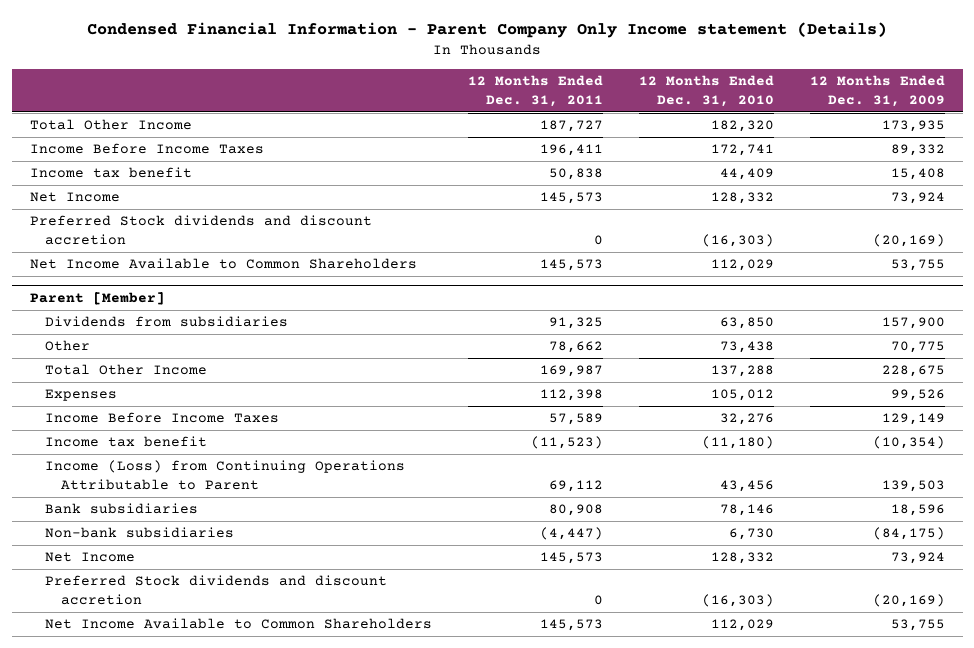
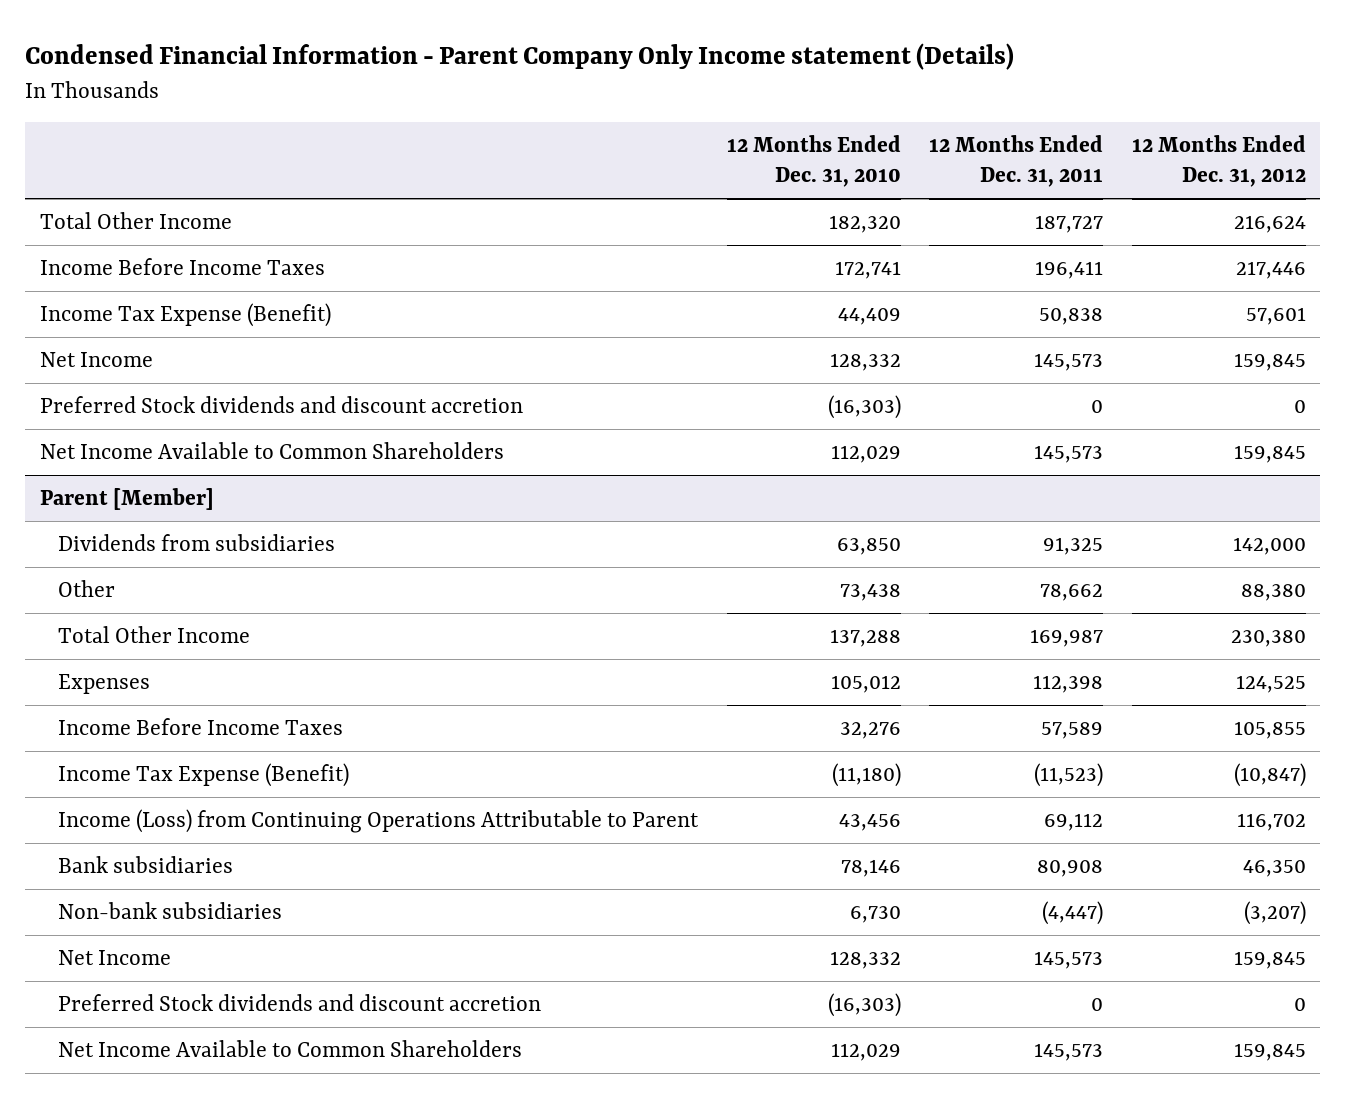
[809,74,945,107] 12 Months Ended Dec. 31, 2009 -> none
none -> [1131,135,1306,188] 12 Months Ended Dec. 31, 2012
[29,167,192,179] Income tax benefit -> [39,302,331,327] Income Tax Expense (Benefit)
[45,436,208,448] Income tax benefit -> [58,762,350,787] Income Tax Expense (Benefit)

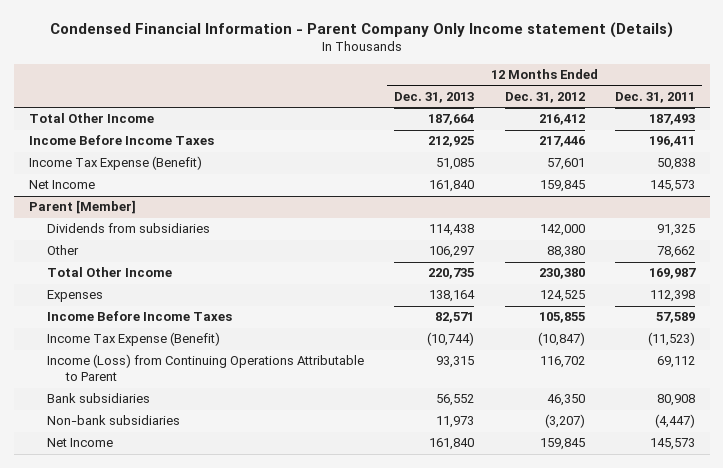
[726,135,901,188] 12 Months Ended Dec. 31, 2010 -> none
none -> [394,92,475,104] Dec. 31, 2013
[1035,214,1104,233] 187,727 -> [648,114,695,126] 187,493
[1233,214,1306,233] 216,624 -> [538,114,585,126] 216,412
[39,395,523,413] Preferred Stock dividends and discount accretion -> none
[39,441,504,459] Net Income Available to Common Shareholders -> none
[58,993,542,1011] Preferred Stock dividends and discount accretion -> none
[58,1039,523,1057] Net Income Available to Common Shareholders -> none

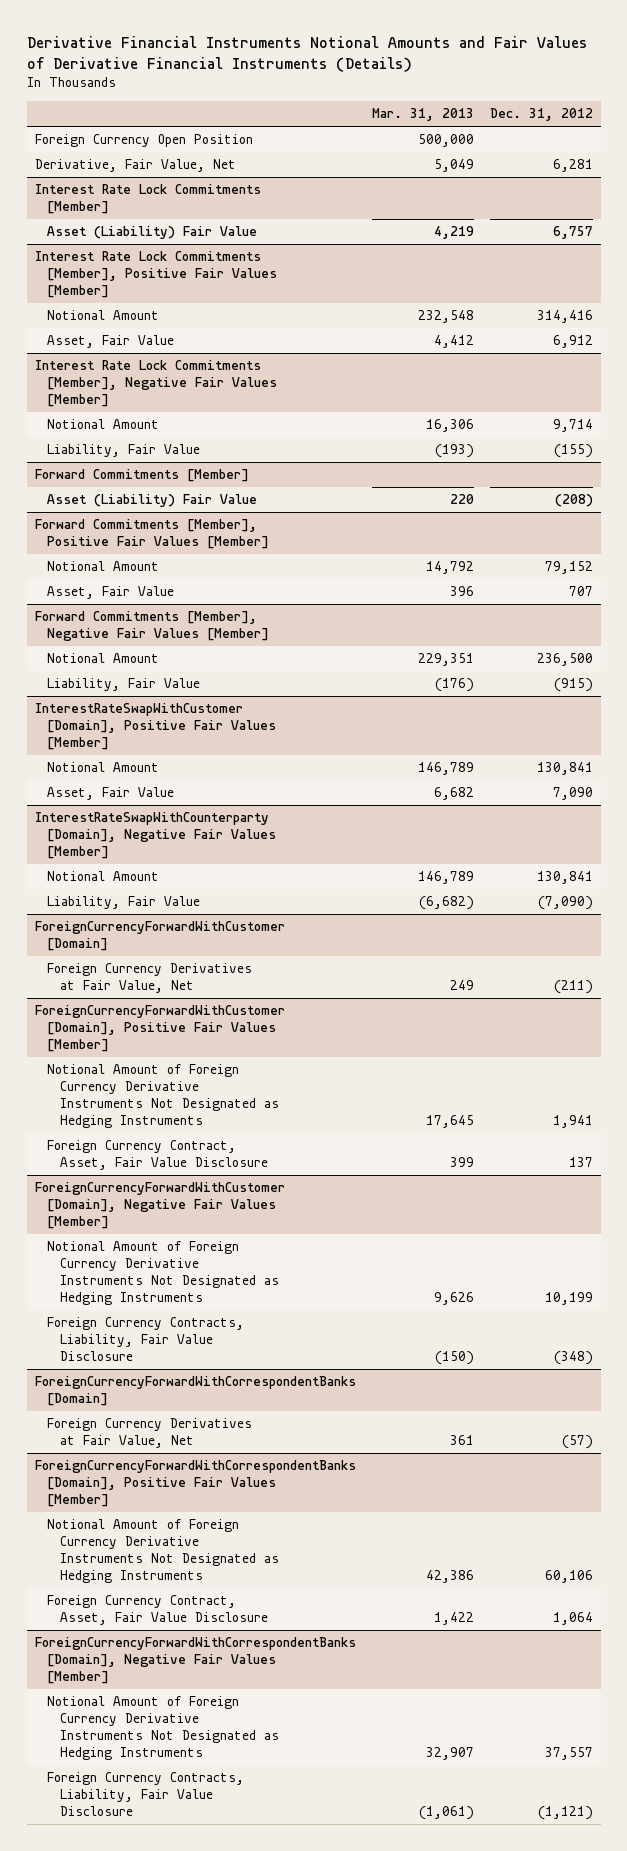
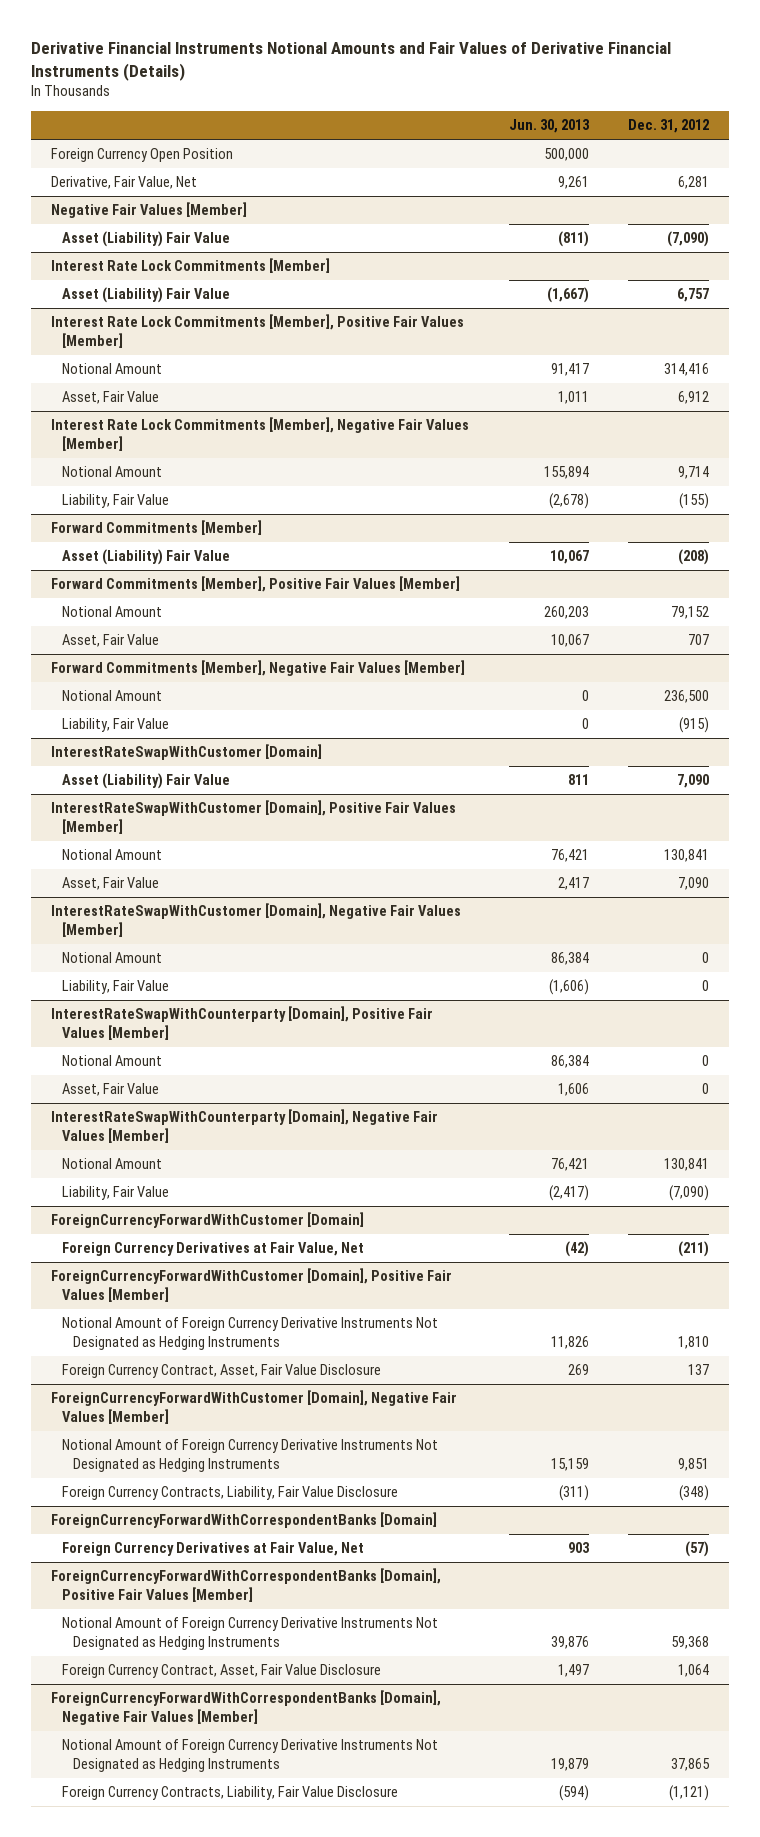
[371,108,474,122] Mar. 31, 2013 -> none
none -> [508,119,590,134] Jun. 30, 2013
none -> [50,202,247,219] Negative Fair Values [Member]
none -> [61,231,230,248] Asset (Liability) Fair Value
none -> [50,744,322,761] InterestRateSwapWithCustomer [Domain]
none -> [61,773,230,790] Asset (Liability) Fair Value
none -> [50,903,461,938] InterestRateSwapWithCustomer [Domain], Negative Fair Values [Member]
none -> [61,952,162,964] Notional Amount
none -> [61,980,169,995] Liability, Fair Value
none -> [50,1006,433,1041] InterestRateSwapWithCounterparty [Domain], Positive Fair Values [Member]
none -> [61,1055,162,1067] Notional Amount
none -> [61,1083,159,1097] Asset, Fair Value
[552,1115,593,1129] 1,941 -> [678,1336,710,1350] 1,810
[544,1292,593,1306] 10,199 -> [678,1458,710,1472] 9,851
[544,1570,593,1584] 60,106 -> [671,1636,710,1650] 59,368
[544,1747,593,1761] 37,557 -> [671,1758,711,1772] 37,865

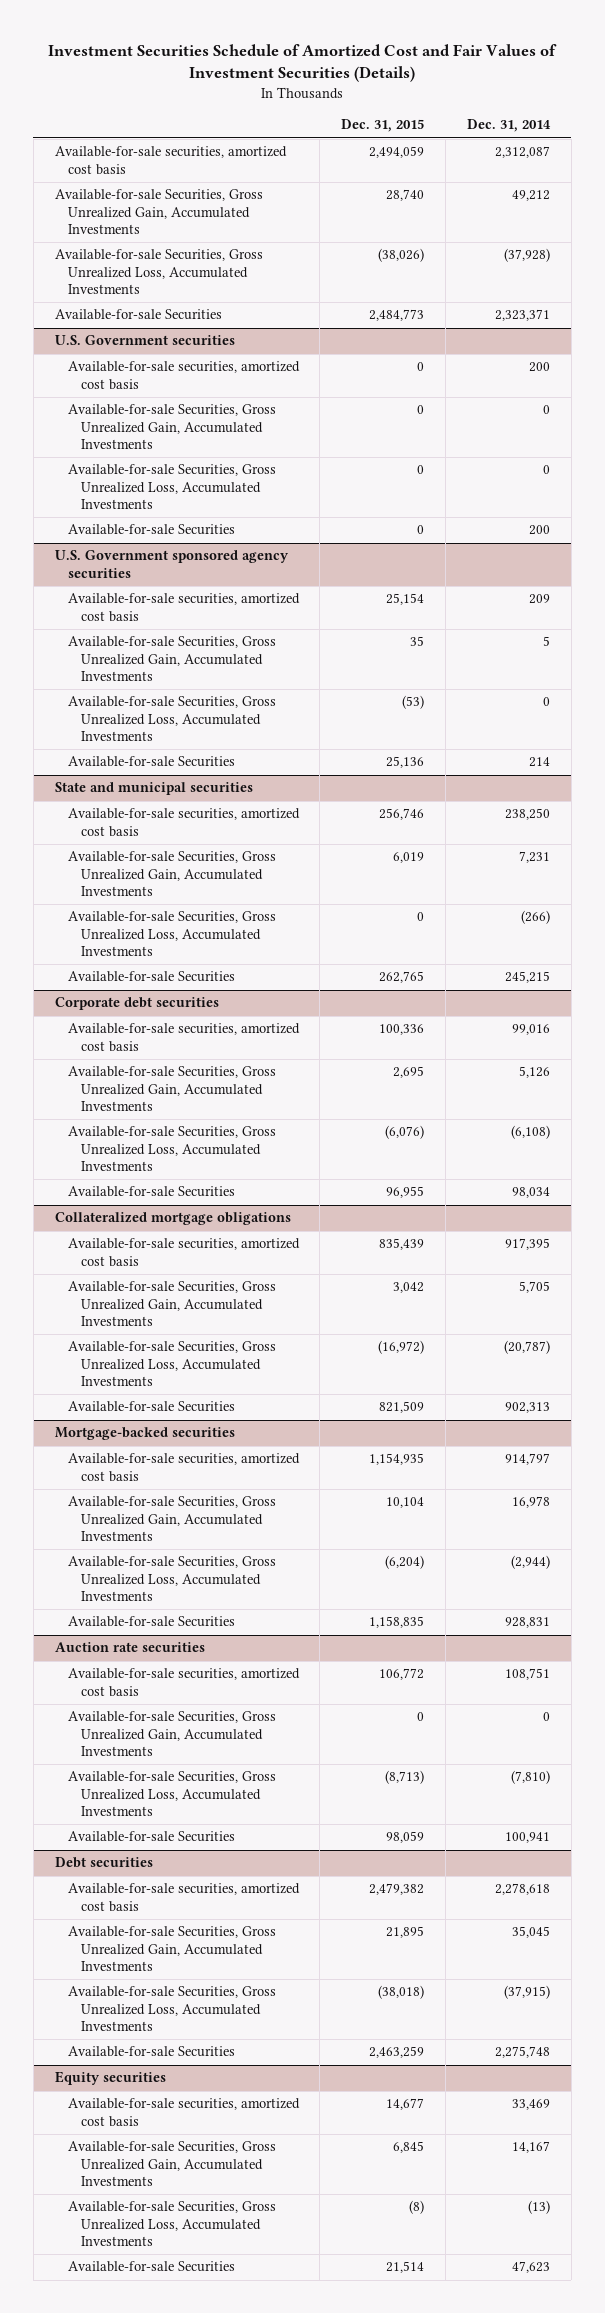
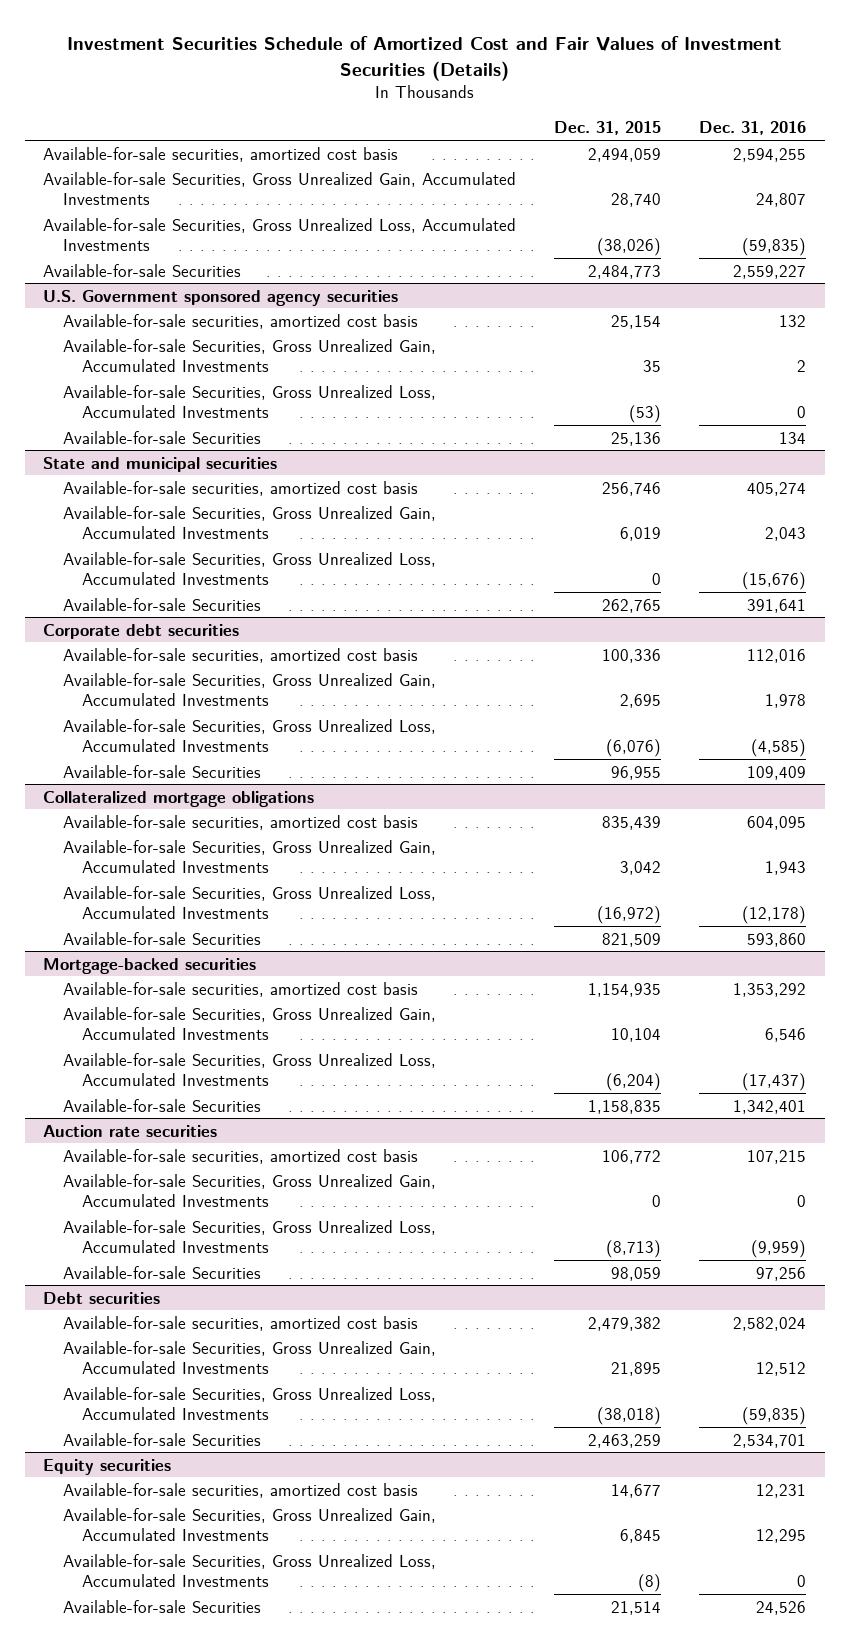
[467,119,552,133] Dec. 31, 2014 -> none
none -> [699,121,807,136] Dec. 31, 2016
[54,335,235,346] U.S. Government securities -> none
[67,361,300,390] Available-for-sale securities, amortized cost basis -> none
[67,404,276,450] Available-for-sale Securities, Gross Unrealized Gain, Accumulated Investments -> none
[67,464,276,510] Available-for-sale Securities, Gross Unrealized Loss, Accumulated Investments -> none
[67,524,235,536] Available-for-sale Securities -> none

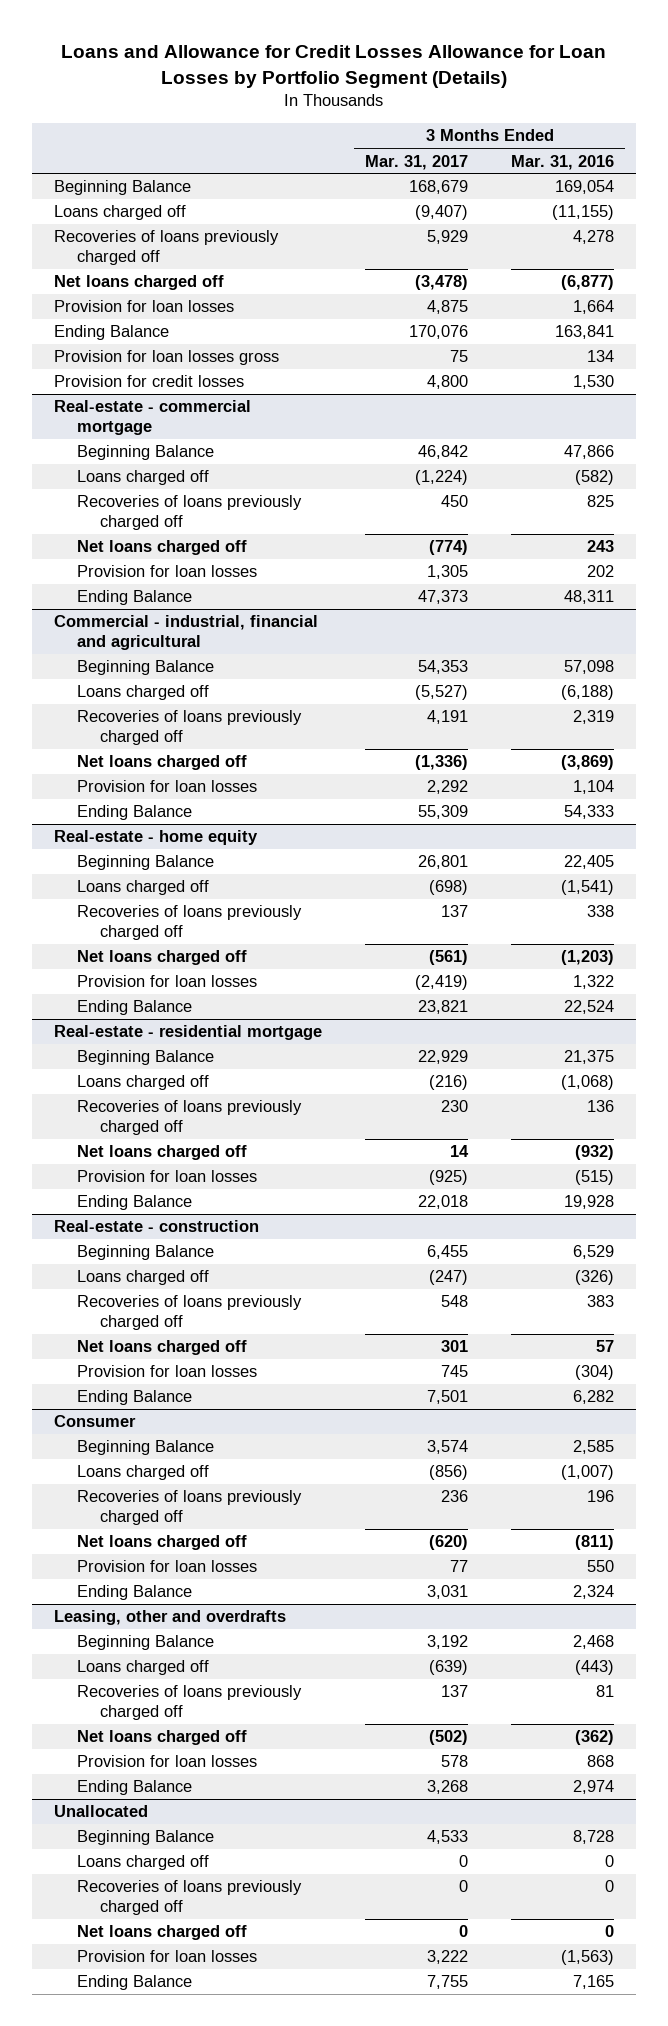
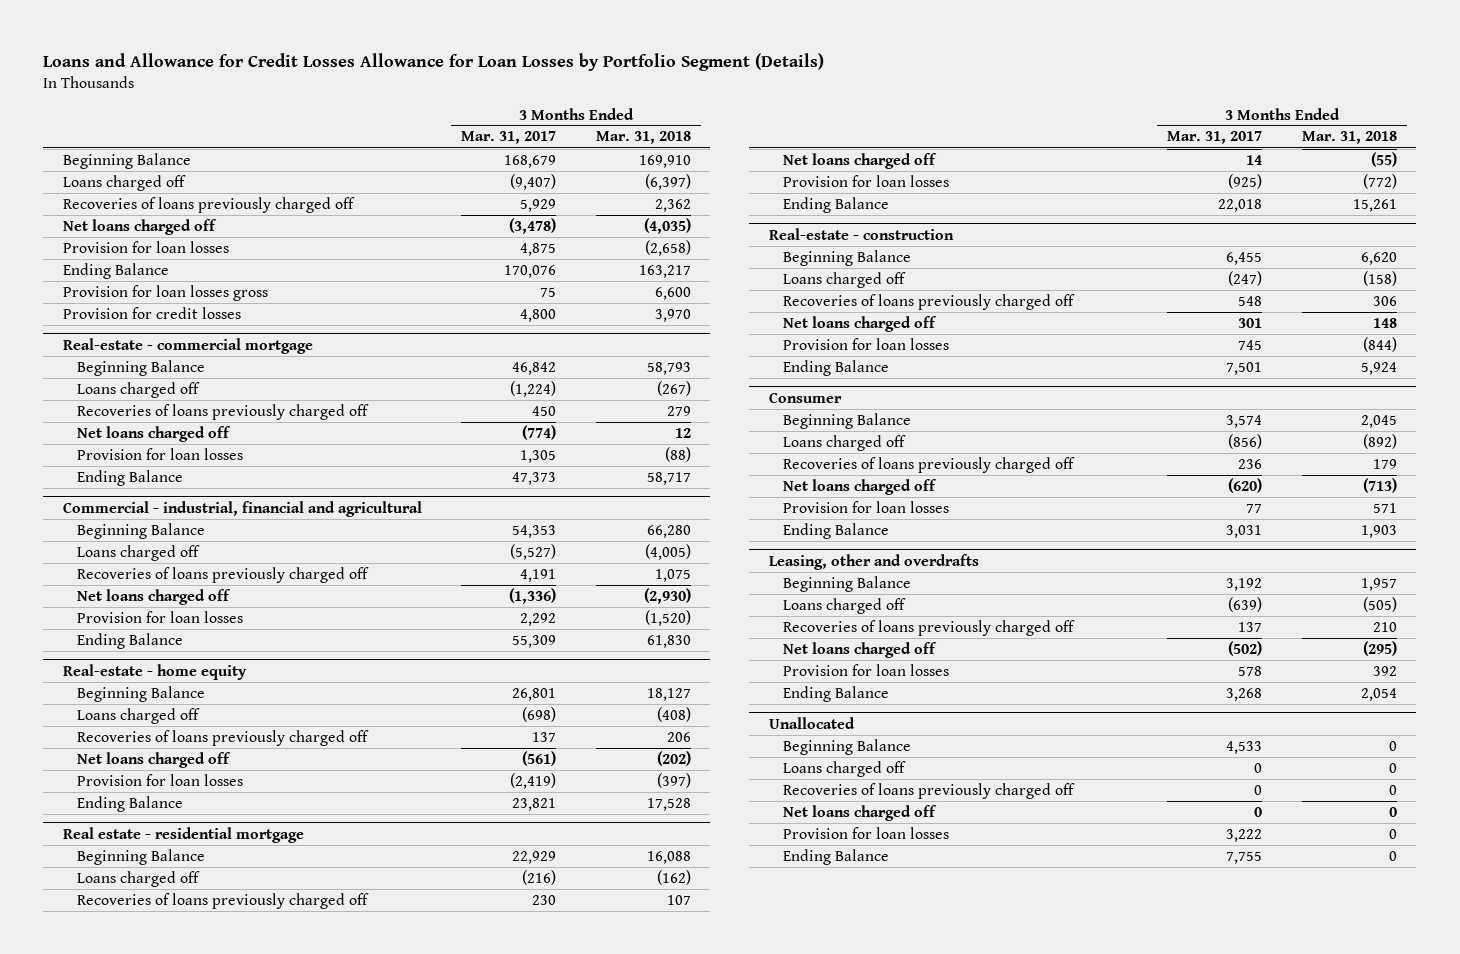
[511,154,615,170] Mar. 31, 2016 -> none
none -> [595,131,691,145] Mar. 31, 2018
[53,1025,322,1041] Real-estate - residential mortgage -> [62,826,304,843] Real estate - residential mortgage

